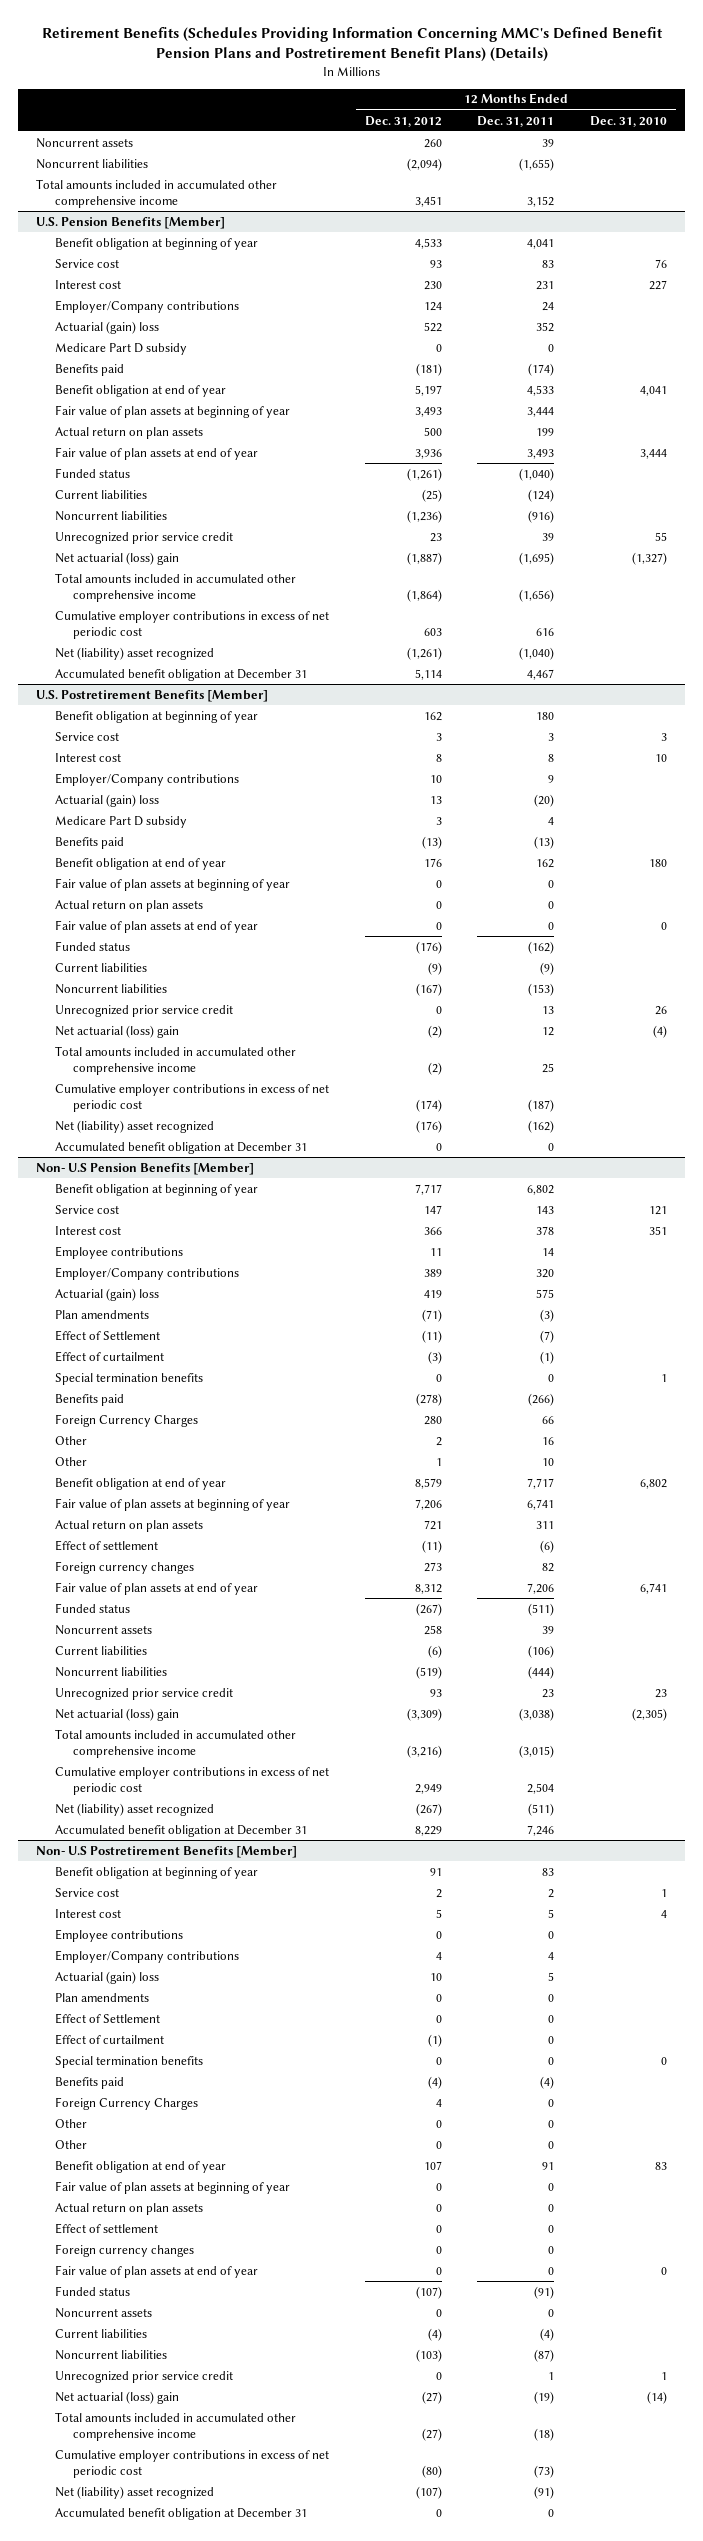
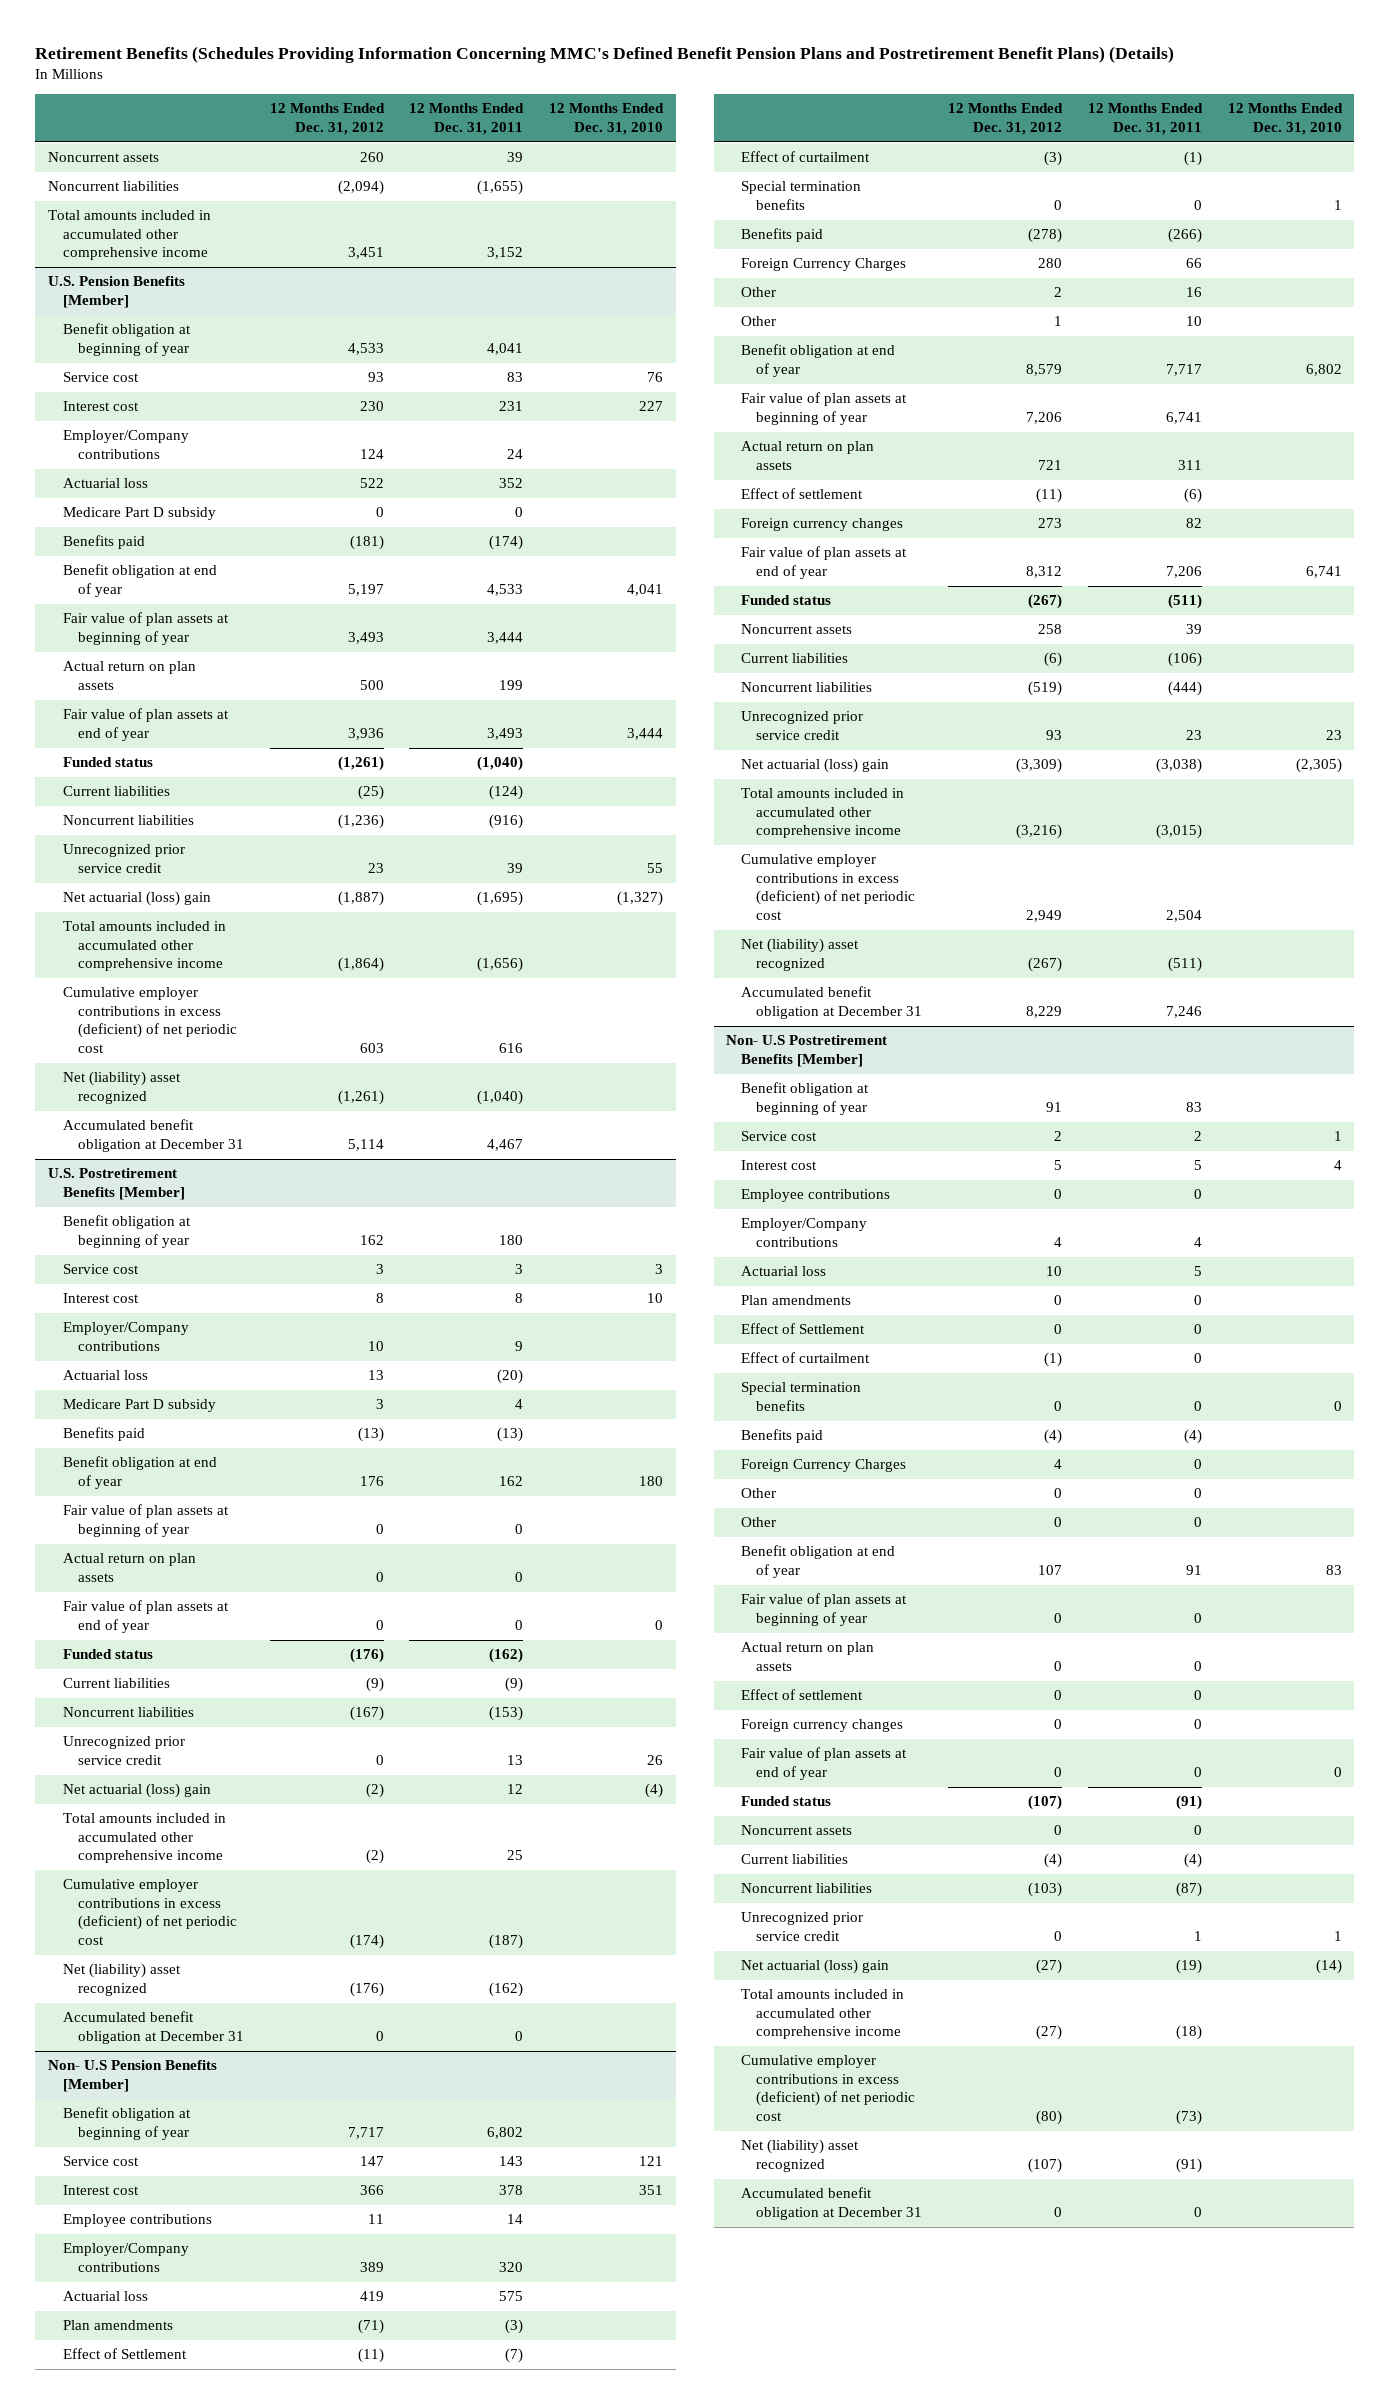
[54,320,159,334] Actuarial (gain) loss -> [63,478,149,489] Actuarial loss
[54,610,329,639] Cumulative employer contributions in excess of net periodic cost -> [63,987,238,1054] Cumulative employer contributions in excess (deficient) of net periodic cost
[54,793,159,807] Actuarial (gain) loss -> [63,1370,149,1381] Actuarial loss
[54,1083,329,1112] Cumulative employer contributions in excess of net periodic cost -> [63,1879,238,1946] Cumulative employer contributions in excess (deficient) of net periodic cost
[54,1287,159,1301] Actuarial (gain) loss -> [63,2291,149,2302] Actuarial loss
[54,1766,329,1795] Cumulative employer contributions in excess of net periodic cost -> [741,854,916,921] Cumulative employer contributions in excess (deficient) of net periodic cost
[54,1970,159,1984] Actuarial (gain) loss -> [741,1266,827,1277] Actuarial loss
[54,2449,329,2478] Cumulative employer contributions in excess of net periodic cost -> [741,2055,916,2122] Cumulative employer contributions in excess (deficient) of net periodic cost

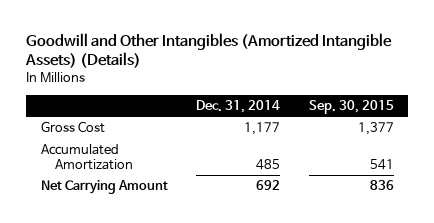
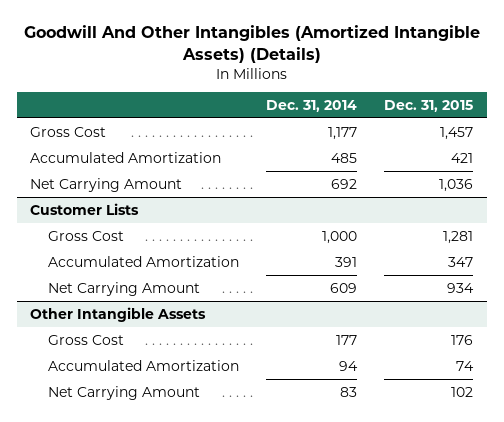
[25,32,393,69] Goodwill and Other Intangibles (Amortized Intangible Assets) (Details) -> [23,25,480,63] Goodwill And Other Intangibles (Amortized Intangible Assets) (Details)
[308,100,394,115] Sep. 30, 2015 -> none
none -> [384,100,474,113] Dec. 31, 2015
none -> [30,202,140,215] Customer Lists
none -> [48,230,125,241] Gross Cost
none -> [48,255,240,267] Accumulated Amortization
none -> [48,281,201,296] Net Carrying Amount
none -> [30,306,207,322] Other Intangible Assets
none -> [48,334,125,345] Gross Cost
none -> [48,359,240,371] Accumulated Amortization
none -> [48,385,201,400] Net Carrying Amount

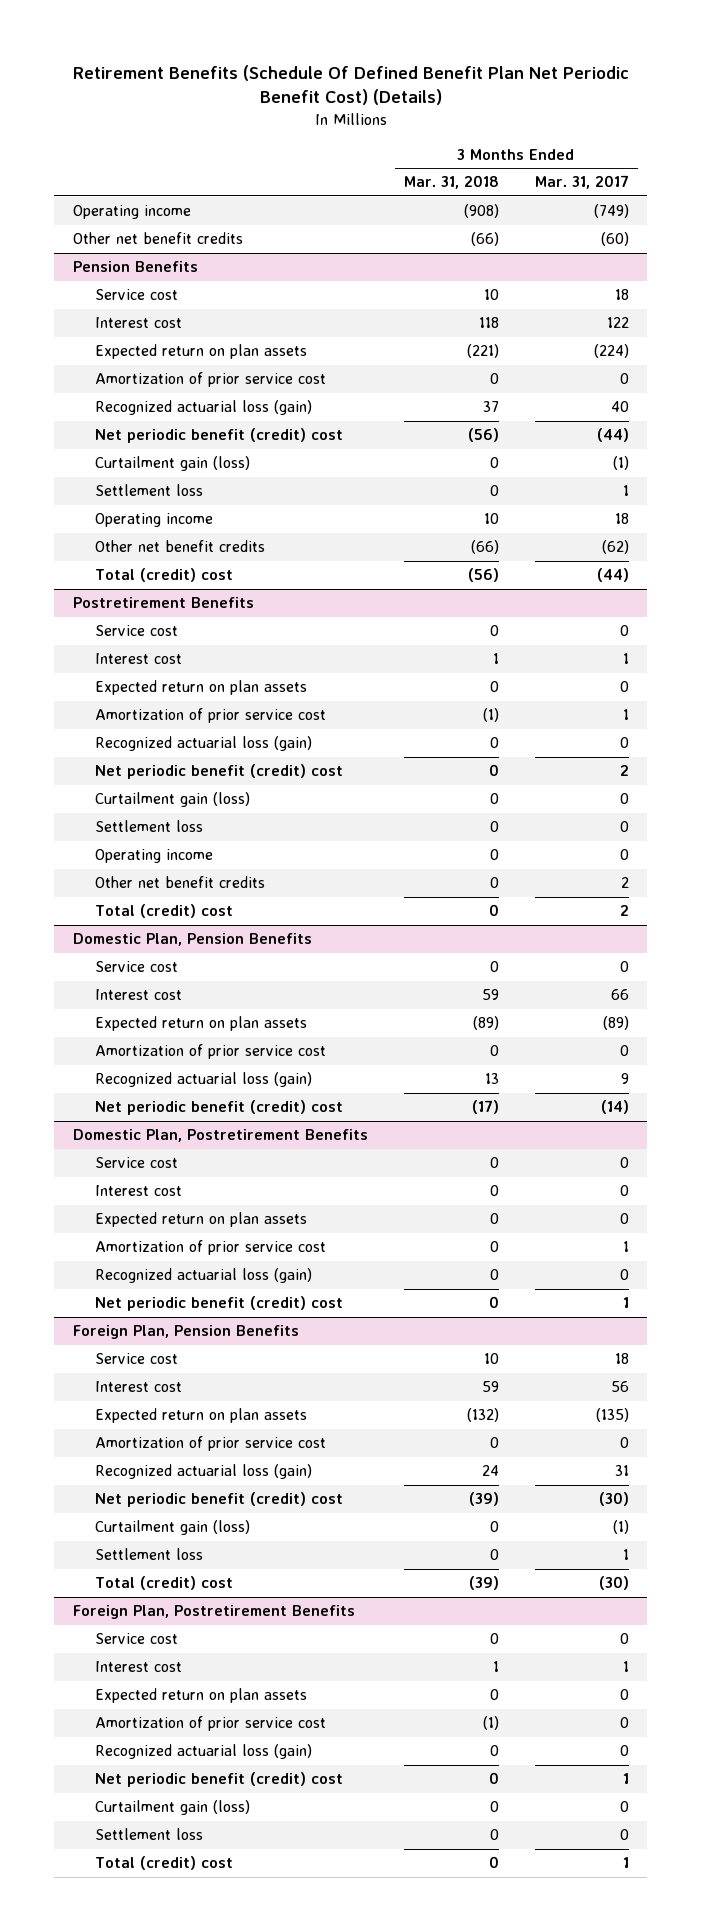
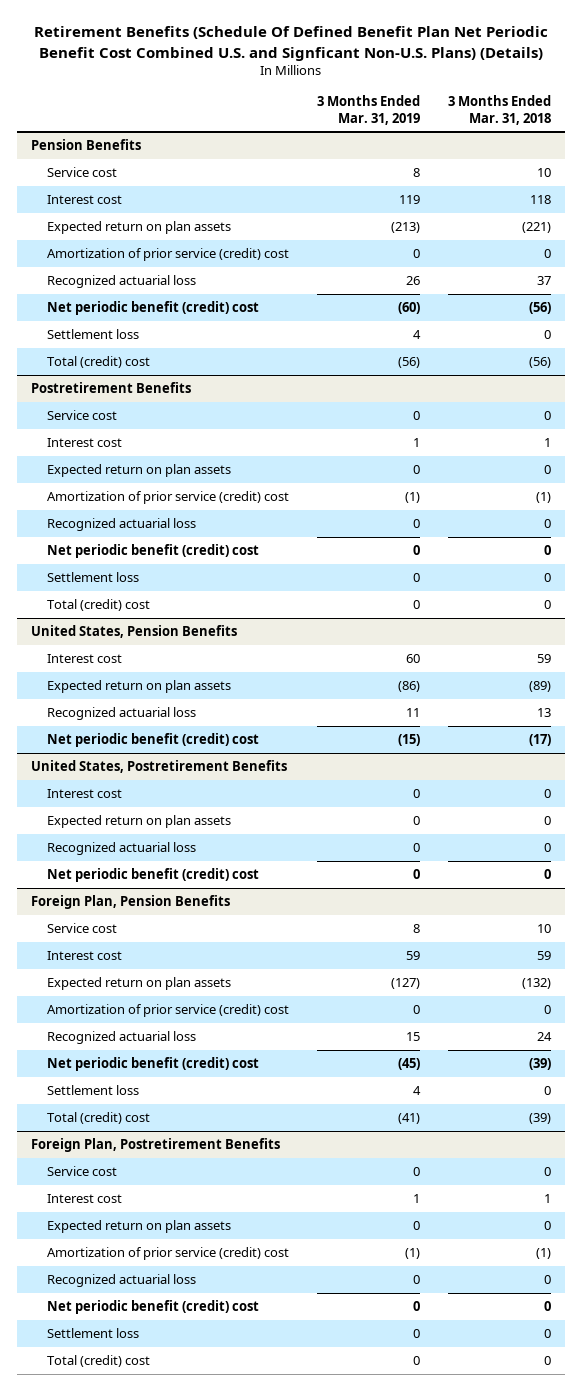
[72,64,629,106] Retirement Benefits (Schedule Of Defined Benefit Plan Net Periodic Benefit Cost) (Details) -> [33,26,548,61] Retirement Benefits (Schedule Of Defined Benefit Plan Net Periodic Benefit Cost Combined U.S. and Signficant Non-U.S. Plans) (Details)
[534,175,629,190] Mar. 31, 2017 -> none
none -> [316,95,420,125] 3 Months Ended Mar. 31, 2019
[72,205,191,220] Operating income -> none
[72,232,243,245] Other net benefit credits -> none
[94,372,326,388] Amortization of prior service cost -> [46,248,289,262] Amortization of prior service (credit) cost
[94,400,312,416] Recognized actuarial loss (gain) -> [46,275,196,289] Recognized actuarial loss
[94,456,250,472] Curtailment gain (loss) -> none
[94,513,213,528] Operating income -> none
[94,540,265,553] Other net benefit credits -> none
[94,708,326,724] Amortization of prior service cost -> [46,491,289,505] Amortization of prior service (credit) cost
[94,736,312,752] Recognized actuarial loss (gain) -> [46,518,196,532] Recognized actuarial loss
[94,792,250,808] Curtailment gain (loss) -> none
[94,849,213,864] Operating income -> none
[94,876,265,889] Other net benefit credits -> none
[72,933,312,947] Domestic Plan, Pension Benefits -> none
[94,961,178,973] Service cost -> none
none -> [30,625,237,639] United States, Pension Benefits
[94,1044,326,1060] Amortization of prior service cost -> none
[94,1072,312,1088] Recognized actuarial loss (gain) -> [46,707,196,721] Recognized actuarial loss
[72,1129,368,1143] Domestic Plan, Postretirement Benefits -> none
[94,1157,178,1169] Service cost -> none
none -> [30,760,287,774] United States, Postretirement Benefits
[94,1240,326,1256] Amortization of prior service cost -> none
[94,1268,312,1284] Recognized actuarial loss (gain) -> [46,842,196,856] Recognized actuarial loss
[94,1436,326,1452] Amortization of prior service cost -> [46,1004,289,1018] Amortization of prior service (credit) cost
[94,1464,312,1480] Recognized actuarial loss (gain) -> [46,1031,196,1045] Recognized actuarial loss
[94,1520,250,1536] Curtailment gain (loss) -> none
[94,1716,326,1732] Amortization of prior service cost -> [46,1247,289,1261] Amortization of prior service (credit) cost
[94,1744,312,1760] Recognized actuarial loss (gain) -> [46,1274,196,1288] Recognized actuarial loss
[94,1800,250,1816] Curtailment gain (loss) -> none

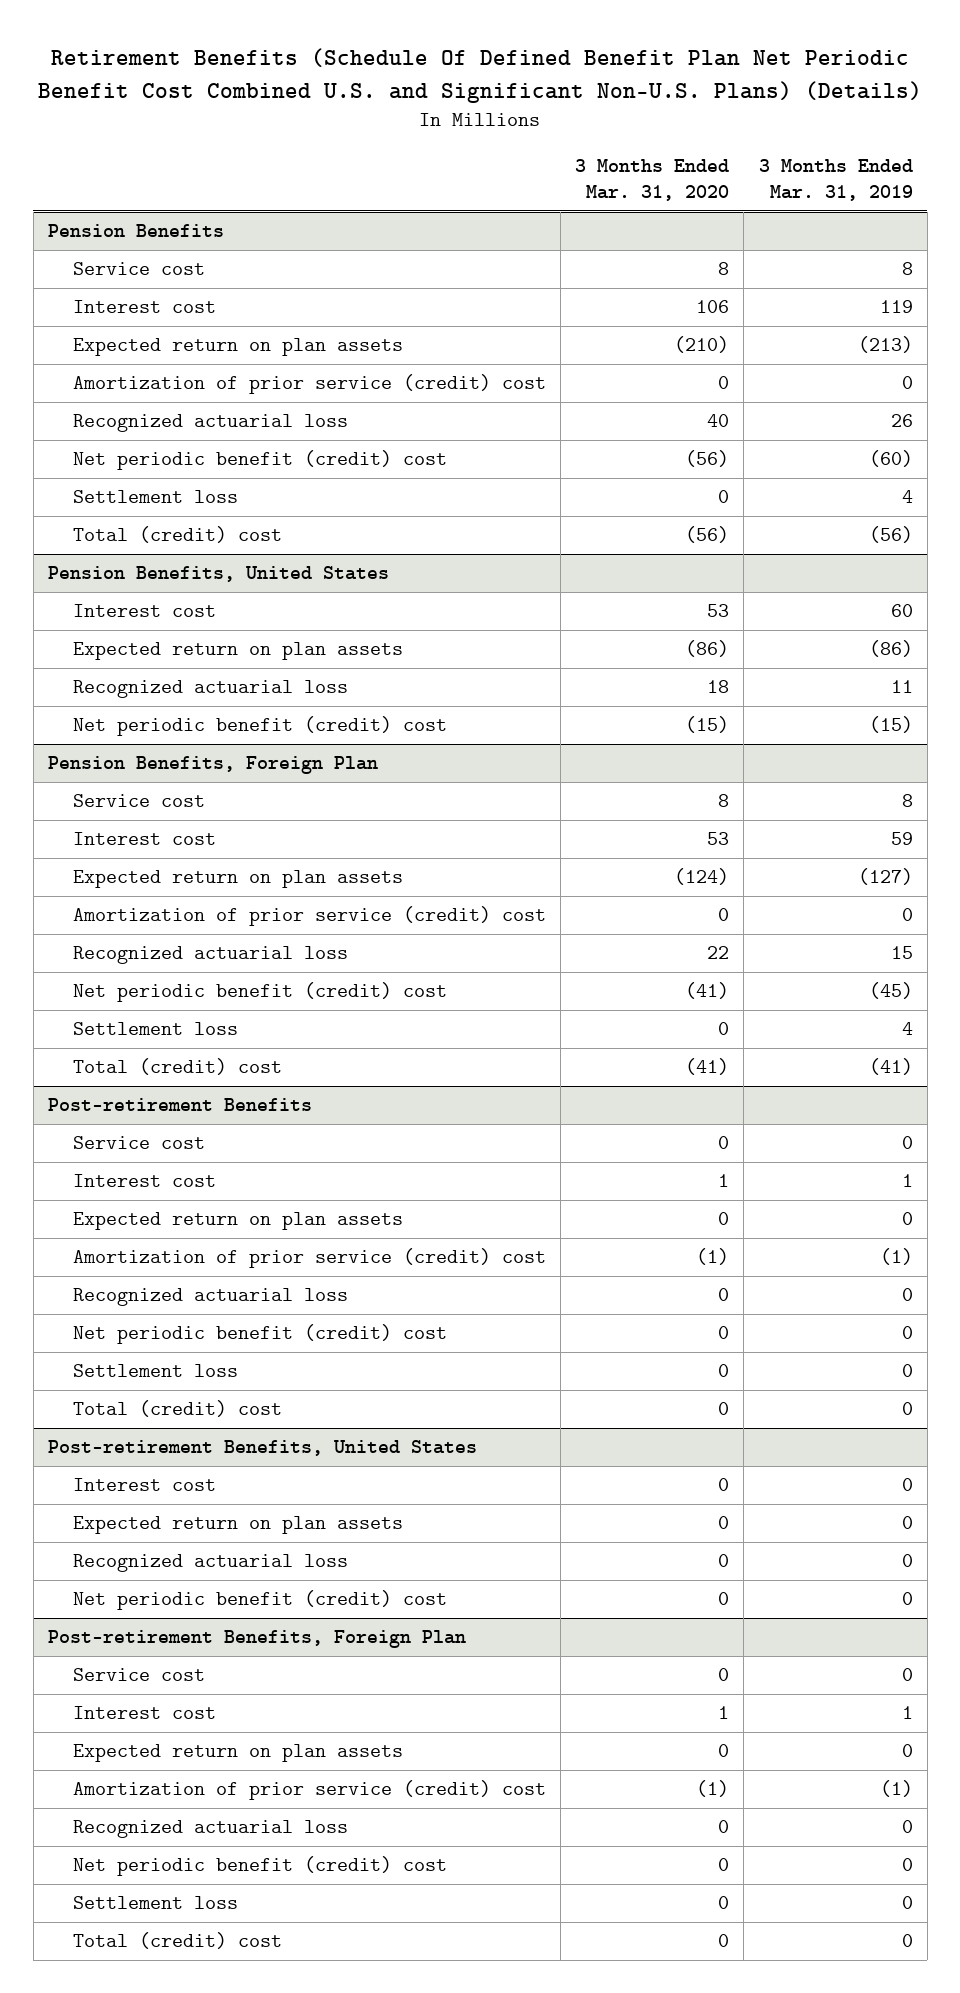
[33,26,548,61] Retirement Benefits (Schedule Of Defined Benefit Plan Net Periodic Benefit Cost Combined U.S. and Signficant Non-U.S. Plans) (Details) -> [38,48,923,103] Retirement Benefits (Schedule Of Defined Benefit Plan Net Periodic Benefit Cost Combined U.S. and Significant Non-U.S. Plans) (Details)
[447,95,551,125] 3 Months Ended Mar. 31, 2018 -> none
none -> [575,159,730,202] 3 Months Ended Mar. 31, 2020
[30,382,191,394] Postretirement Benefits -> none
[46,410,117,421] Service cost -> none
[46,438,122,448] Interest cost -> none
[46,464,231,478] Expected return on plan assets -> none
[46,491,289,505] Amortization of prior service (credit) cost -> none
[46,518,196,532] Recognized actuarial loss -> none
[46,544,259,559] Net periodic benefit (credit) cost -> none
[46,572,139,583] Settlement loss -> none
[46,599,150,612] Total (credit) cost -> none
[30,625,237,639] United States, Pension Benefits -> [47,566,389,583] Pension Benefits, United States
[30,760,287,774] United States, Postretirement Benefits -> none
[46,789,122,799] Interest cost -> none
[46,815,231,829] Expected return on plan assets -> none
[46,842,196,856] Recognized actuarial loss -> none
[46,868,259,883] Net periodic benefit (credit) cost -> none
[30,895,230,910] Foreign Plan, Pension Benefits -> [47,756,378,775] Pension Benefits, Foreign Plan
[30,1138,280,1153] Foreign Plan, Postretirement Benefits -> none
none -> [47,1098,312,1112] Post-retirement Benefits
none -> [47,1440,477,1457] Post-retirement Benefits, United States
none -> [73,1478,217,1492] Interest cost
none -> [73,1516,404,1535] Expected return on plan assets
none -> [73,1554,349,1573] Recognized actuarial loss
none -> [73,1590,448,1611] Net periodic benefit (credit) cost
none -> [47,1630,466,1649] Post-retirement Benefits, Foreign Plan
none -> [73,1668,206,1682] Service cost
none -> [73,1706,217,1720] Interest cost
none -> [73,1744,404,1763] Expected return on plan assets
none -> [73,1780,547,1801] Amortization of prior service (credit) cost
none -> [73,1820,349,1839] Recognized actuarial loss
none -> [73,1856,448,1877] Net periodic benefit (credit) cost
none -> [73,1896,239,1910] Settlement loss
none -> [73,1932,283,1950] Total (credit) cost

